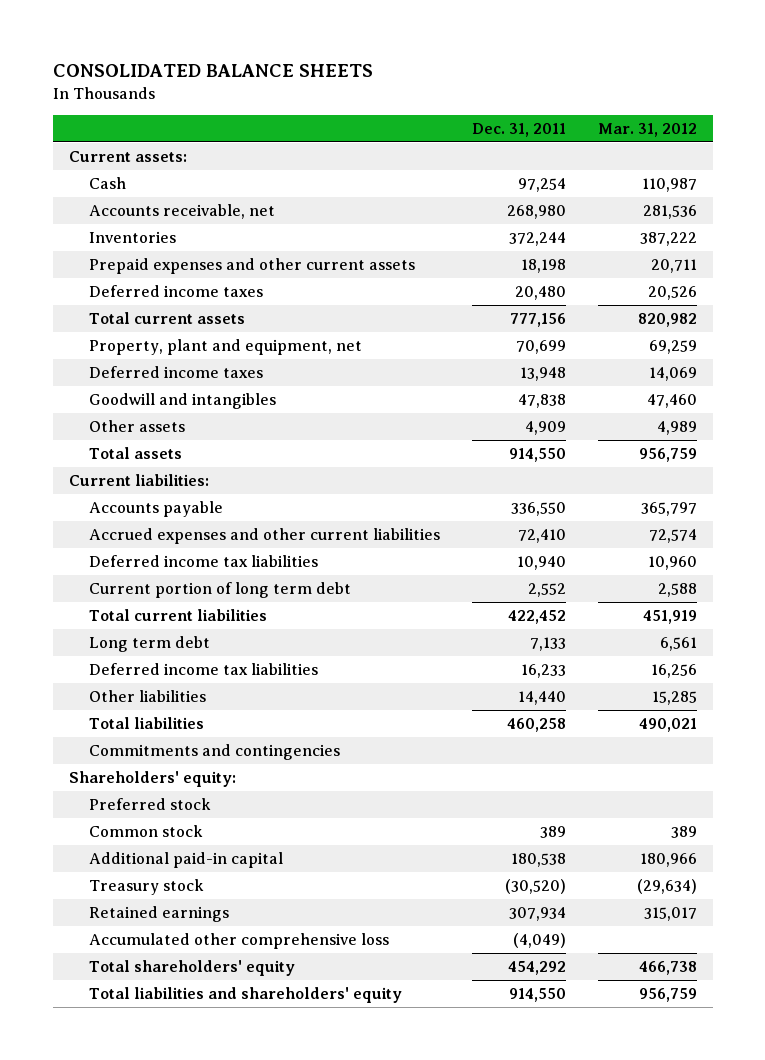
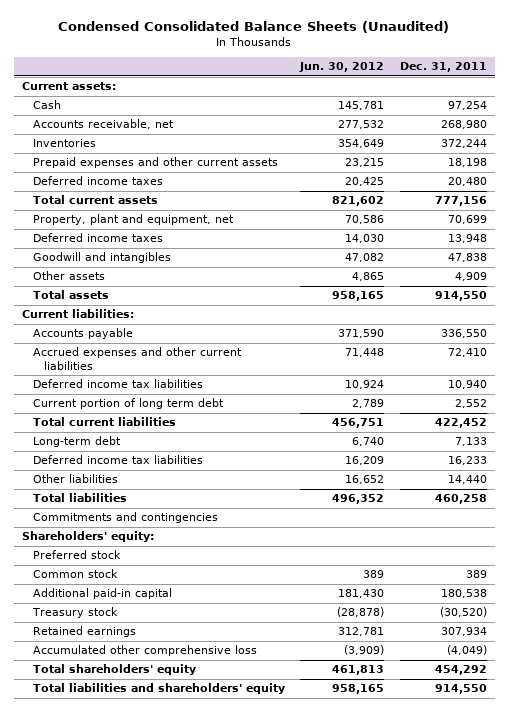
[52,64,373,78] CONSOLIDATED BALANCE SHEETS -> [58,20,450,33] Condensed Consolidated Balance Sheets (Unaudited)
[597,122,697,137] Mar. 31, 2012 -> none
none -> [299,62,385,73] Jun. 30, 2012
[88,635,210,652] Long term debt -> [32,436,121,448] Long-term debt

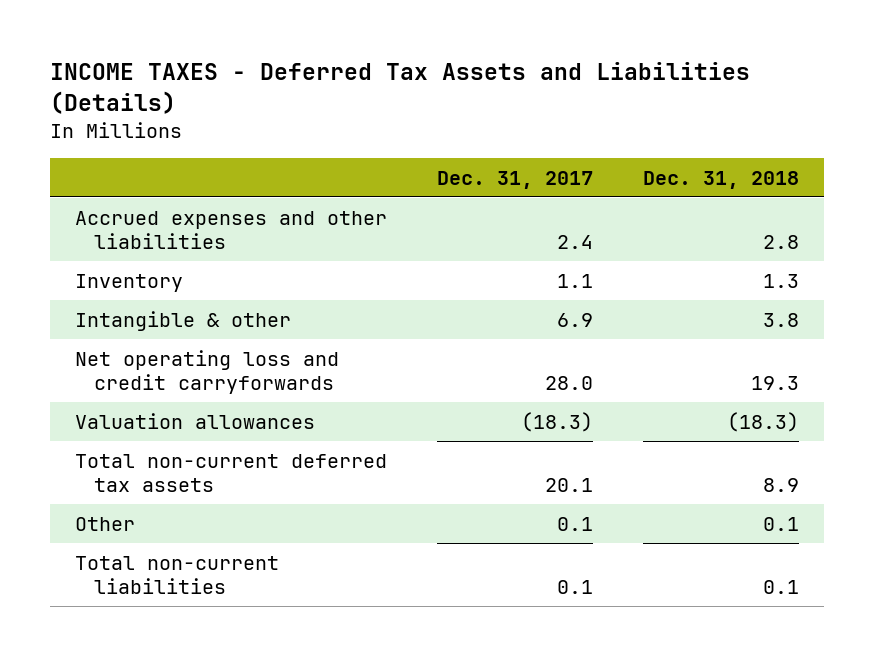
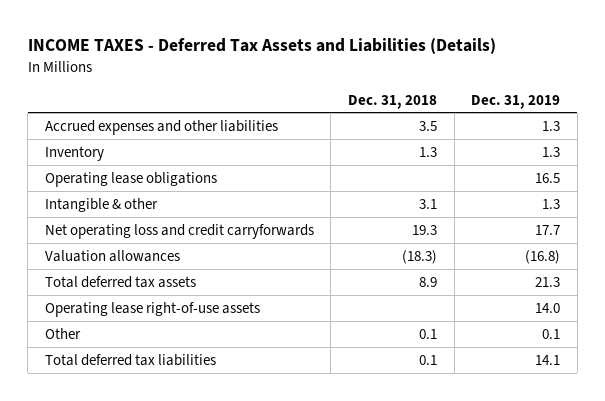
[436,170,593,189] Dec. 31, 2017 -> none
none -> [471,94,561,109] Dec. 31, 2019
[762,234,799,249] 2.8 -> [418,120,437,131] 3.5
none -> [44,171,217,187] Operating lease obligations
[762,312,799,327] 3.8 -> [418,198,437,209] 3.1
[74,453,387,492] Total non-current deferred tax assets -> [44,275,196,288] Total deferred tax assets
none -> [44,301,260,317] Operating lease right-of-use assets
[74,555,279,594] Total non-current liabilities -> [44,353,216,366] Total deferred tax liabilities

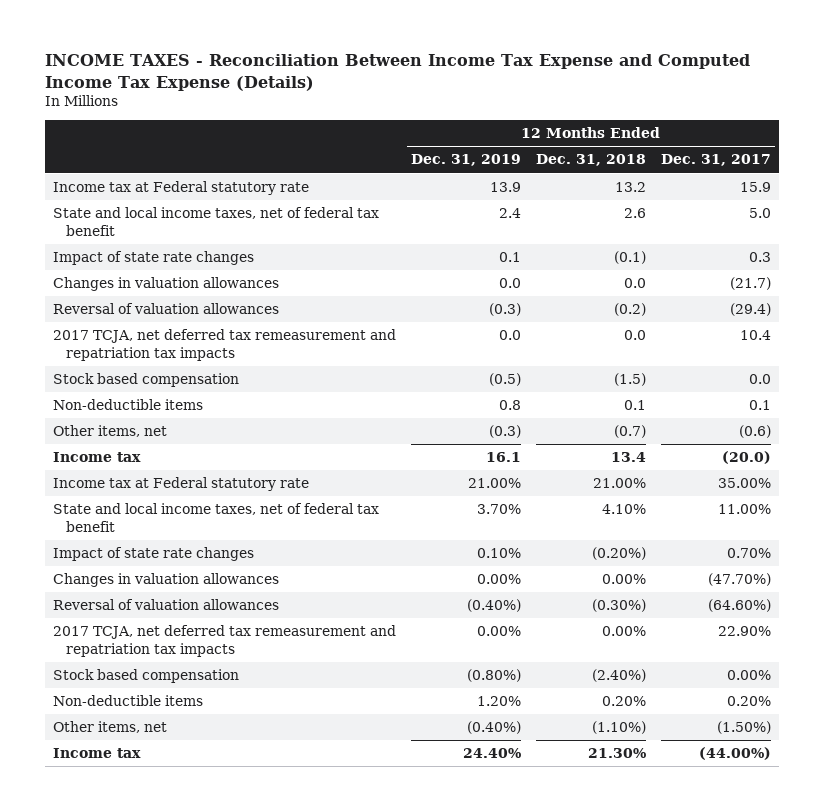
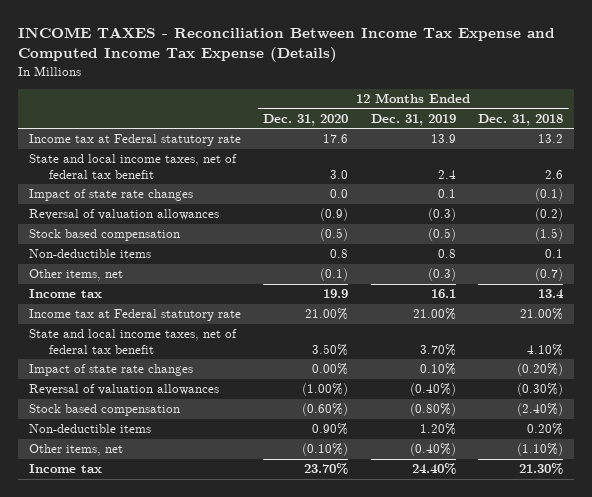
[661,154,772,167] Dec. 31, 2017 -> none
none -> [263,113,349,126] Dec. 31, 2020
[52,277,279,292] Changes in valuation allowances -> none
[52,329,396,361] 2017 TCJA, net deferred tax remeasurement and repatriation tax impacts -> none
[52,573,279,588] Changes in valuation allowances -> none
[52,625,396,657] 2017 TCJA, net deferred tax remeasurement and repatriation tax impacts -> none

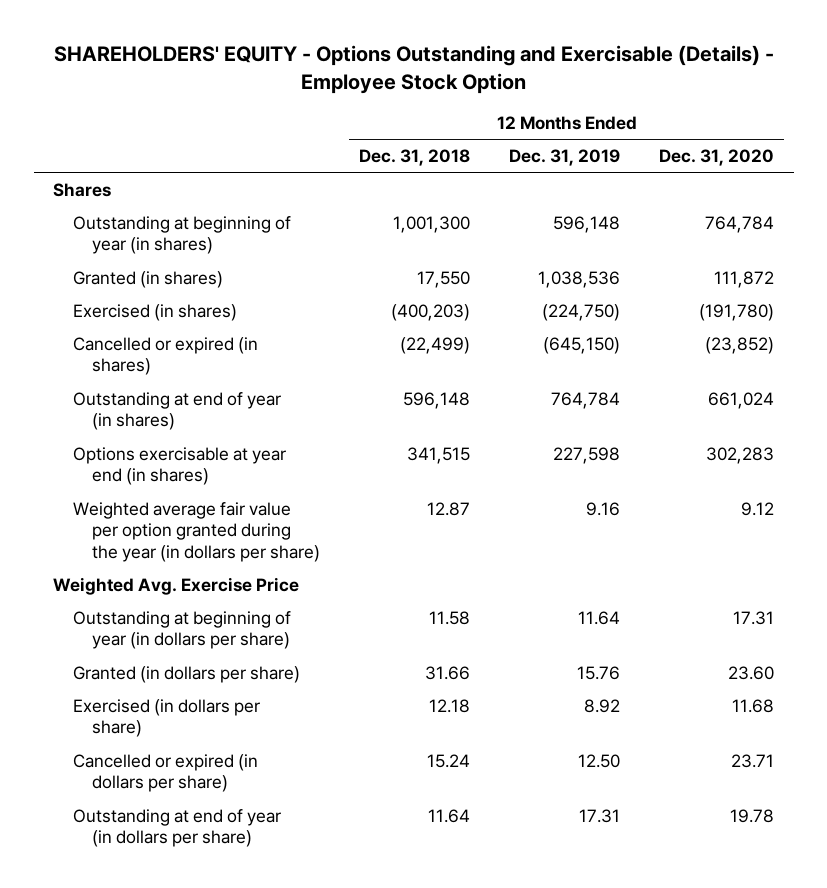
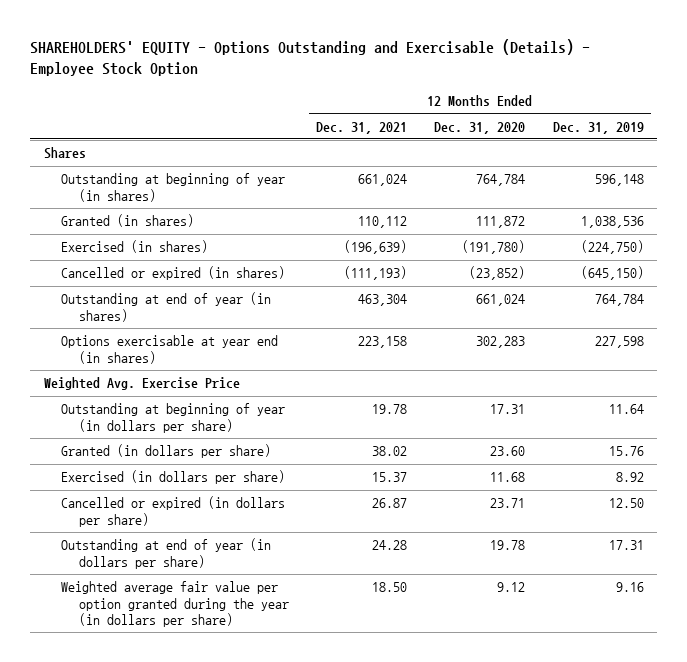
[359,149,471,167] Dec. 31, 2018 -> none
none -> [316,121,408,134] Dec. 31, 2021
[72,501,320,563] Weighted average fair value per option granted during the year (in dollars per share) -> [61,581,289,627] Weighted average fair value per option granted during the year (in dollars per share)

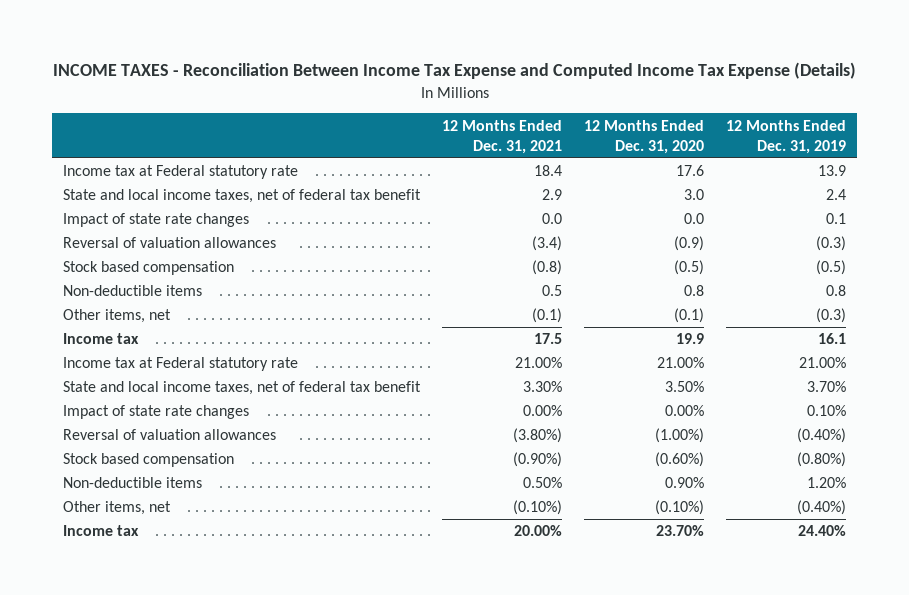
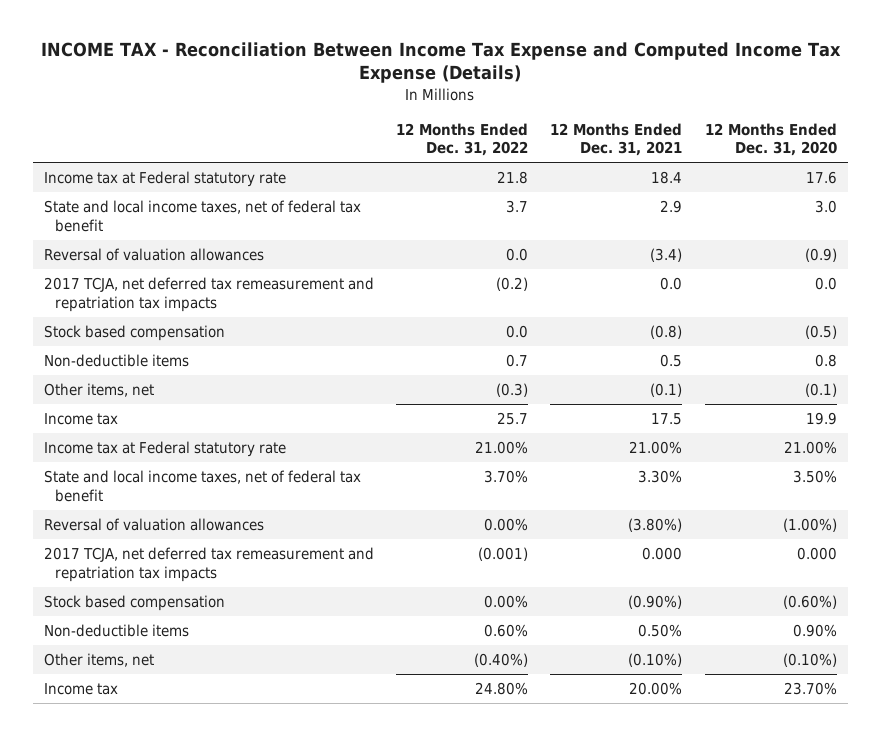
[52,62,856,80] INCOME TAXES - Reconciliation Between Income Tax Expense and Computed Income Tax Expense (Details) -> [41,41,842,84] INCOME TAX - Reconciliation Between Income Tax Expense and Computed Income Tax Expense (Details)
[726,119,847,154] 12 Months Ended Dec. 31, 2019 -> none
none -> [396,122,529,157] 12 Months Ended Dec. 31, 2022
[63,213,250,228] Impact of state rate changes -> none
none -> [43,277,374,312] 2017 TCJA, net deferred tax remeasurement and repatriation tax impacts
[63,405,250,420] Impact of state rate changes -> none
none -> [43,547,374,582] 2017 TCJA, net deferred tax remeasurement and repatriation tax impacts

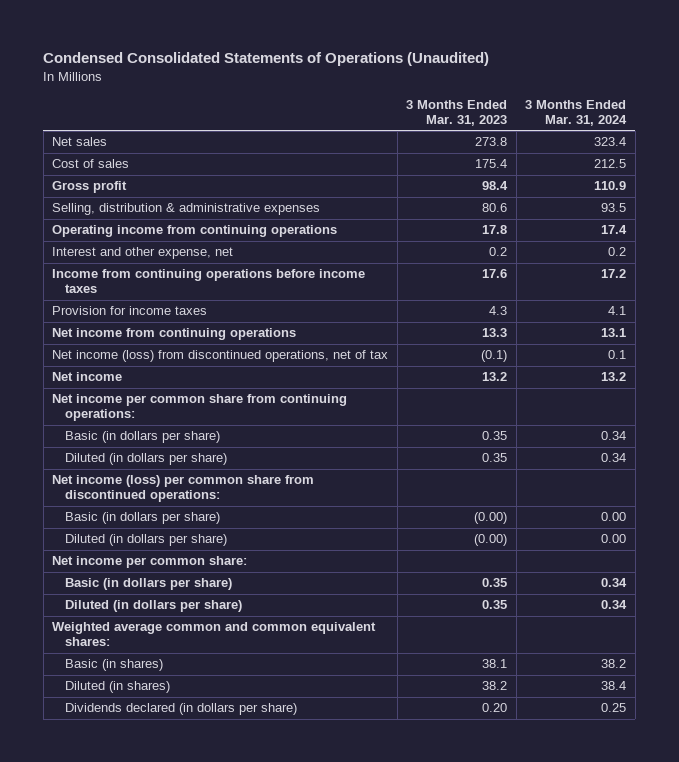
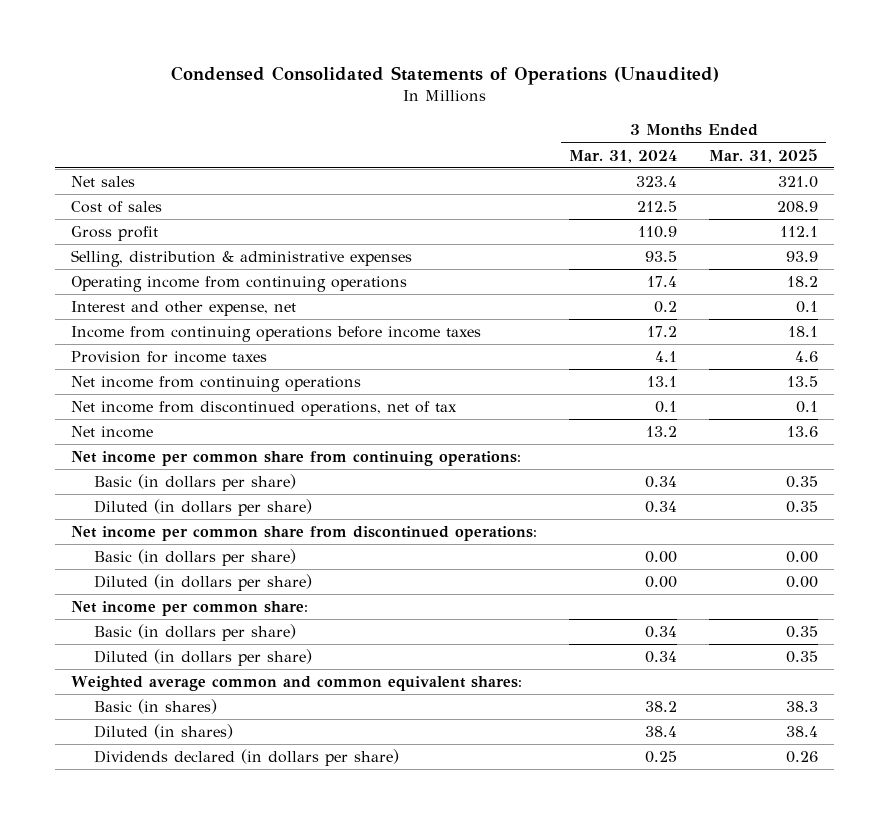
[406,99,508,126] 3 Months Ended Mar. 31, 2023 -> none
none -> [709,148,819,163] Mar. 31, 2025
[52,350,389,363] Net income (loss) from discontinued operations, net of tax -> [71,401,458,417] Net income from discontinued operations, net of tax
[52,475,315,503] Net income (loss) per common share from discontinued operations: -> [71,526,538,542] Net income per common share from discontinued operations:

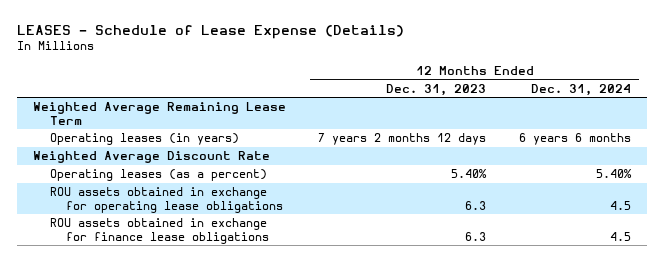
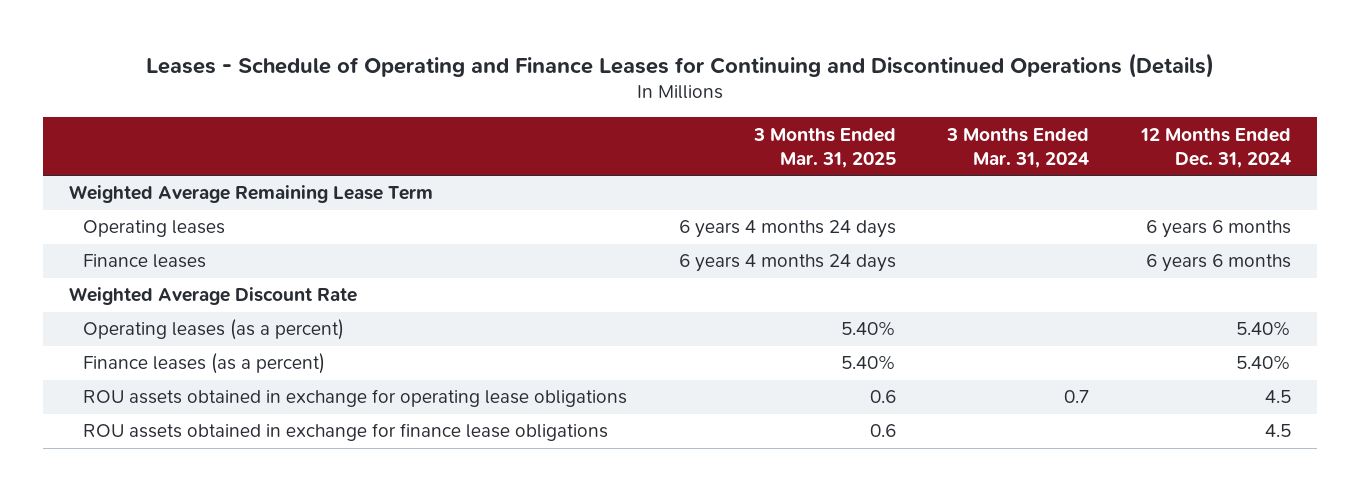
[16,24,404,39] LEASES - Schedule of Lease Expense (Details) -> [146,52,1215,78] Leases - Schedule of Operating and Finance Leases for Continuing and Discontinued Operations (Details)
[386,83,487,96] Dec. 31, 2023 -> none
none -> [752,127,896,168] 3 Months Ended Mar. 31, 2025
none -> [946,127,1090,168] 3 Months Ended Mar. 31, 2024
[49,133,239,146] Operating leases (in years) -> [83,220,226,238] Operating leases
none -> [83,254,207,269] Finance leases
none -> [83,353,326,375] Finance leases (as a percent)

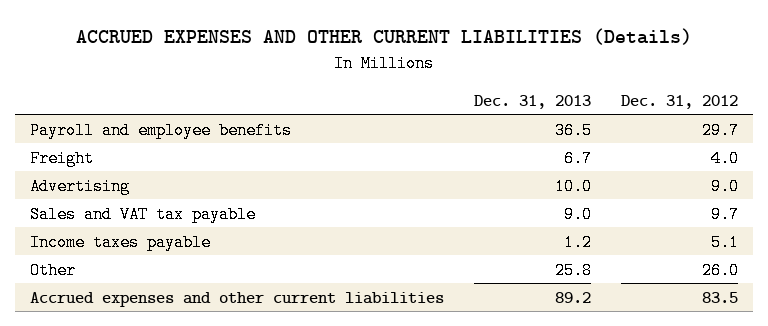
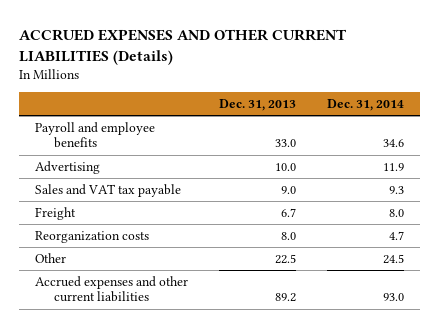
[620,94,738,109] Dec. 31, 2012 -> none
none -> [327,99,405,112] Dec. 31, 2014
[555,121,593,139] 36.5 -> [275,139,297,148] 33.0
[30,233,212,251] Income taxes payable -> none
[30,149,95,167] Freight -> [34,206,76,220] Freight
none -> [34,230,149,243] Reorganization costs
[555,261,593,279] 25.8 -> [275,253,297,264] 22.5

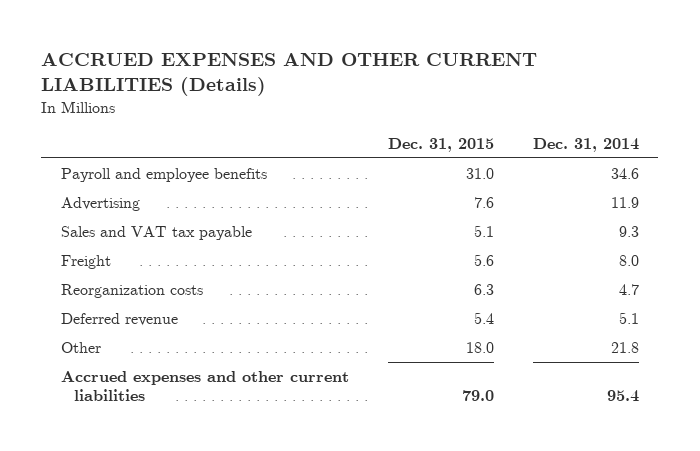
[219,99,297,112] Dec. 31, 2013 -> none
none -> [387,137,494,152] Dec. 31, 2015
none -> [60,312,178,326] Deferred revenue
[383,253,405,264] 24.5 -> [610,341,639,353] 21.8
[383,293,405,302] 93.0 -> [606,390,639,403] 95.4

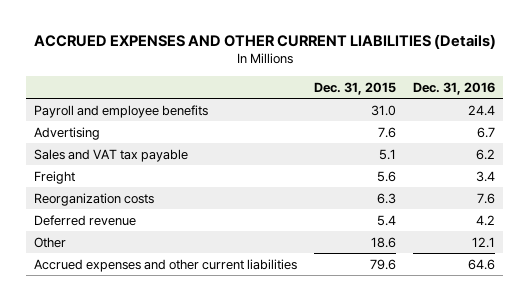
[532,137,639,152] Dec. 31, 2014 -> none
none -> [412,81,495,95] Dec. 31, 2016
[465,341,494,353] 18.0 -> [371,236,397,248] 18.6
[461,390,494,402] 79.0 -> [370,258,397,270] 79.6

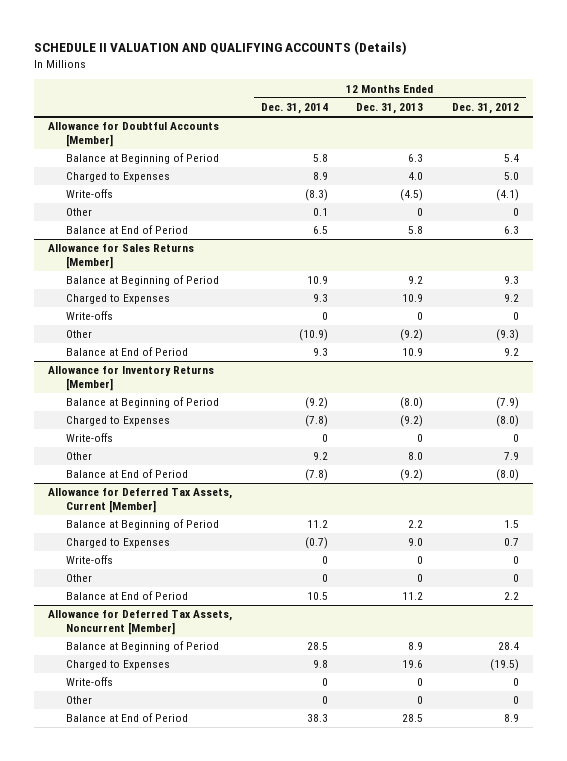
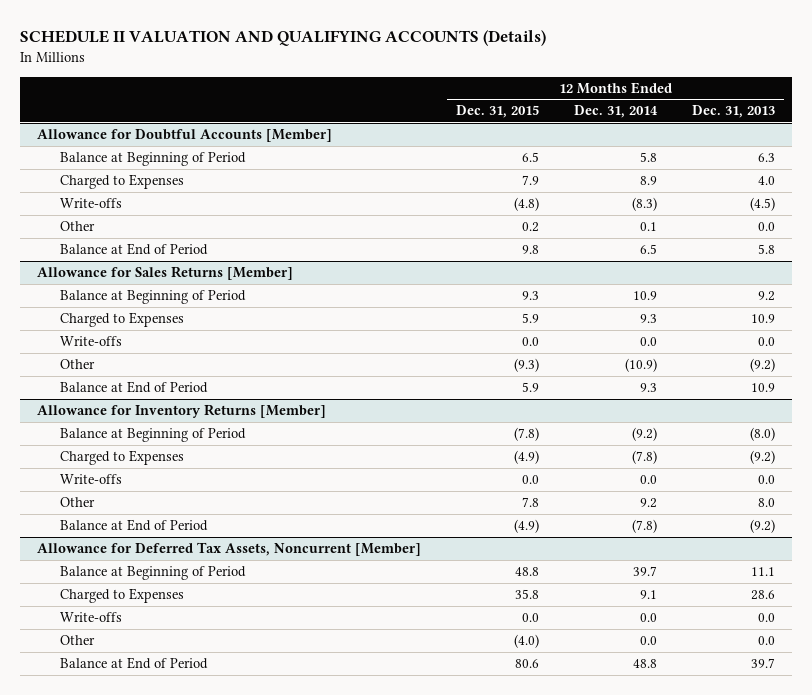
[451,103,519,115] Dec. 31, 2012 -> none
none -> [456,105,540,119] Dec. 31, 2015
[417,208,424,217] 0 -> [758,222,776,232] 0.0
[321,312,328,321] 0 -> [640,337,658,347] 0.0
[417,312,424,321] 0 -> [758,337,776,347] 0.0
[321,434,328,443] 0 -> [640,475,658,485] 0.0
[417,434,424,443] 0 -> [758,475,776,485] 0.0
[48,488,233,513] Allowance for Deferred Tax Assets, Current [Member] -> none
[66,519,220,531] Balance at Beginning of Period -> none
[66,538,171,549] Charged to Expenses -> none
[66,555,114,565] Write-offs -> none
[66,574,93,583] Other -> none
[66,591,189,601] Balance at End of Period -> none
[306,642,328,651] 28.5 -> [633,566,658,577] 39.7
[408,642,424,651] 8.9 -> [751,567,776,577] 11.1
[312,660,328,669] 9.8 -> [640,590,658,600] 9.1
[402,660,424,669] 19.6 -> [751,590,776,601] 28.6
[321,678,328,687] 0 -> [640,613,658,623] 0.0
[417,678,424,687] 0 -> [758,613,776,623] 0.0
[321,696,328,705] 0 -> [640,636,658,646] 0.0
[417,696,424,705] 0 -> [758,636,776,646] 0.0
[306,714,328,723] 38.3 -> [633,659,658,669] 48.8
[402,714,424,723] 28.5 -> [751,658,776,669] 39.7

